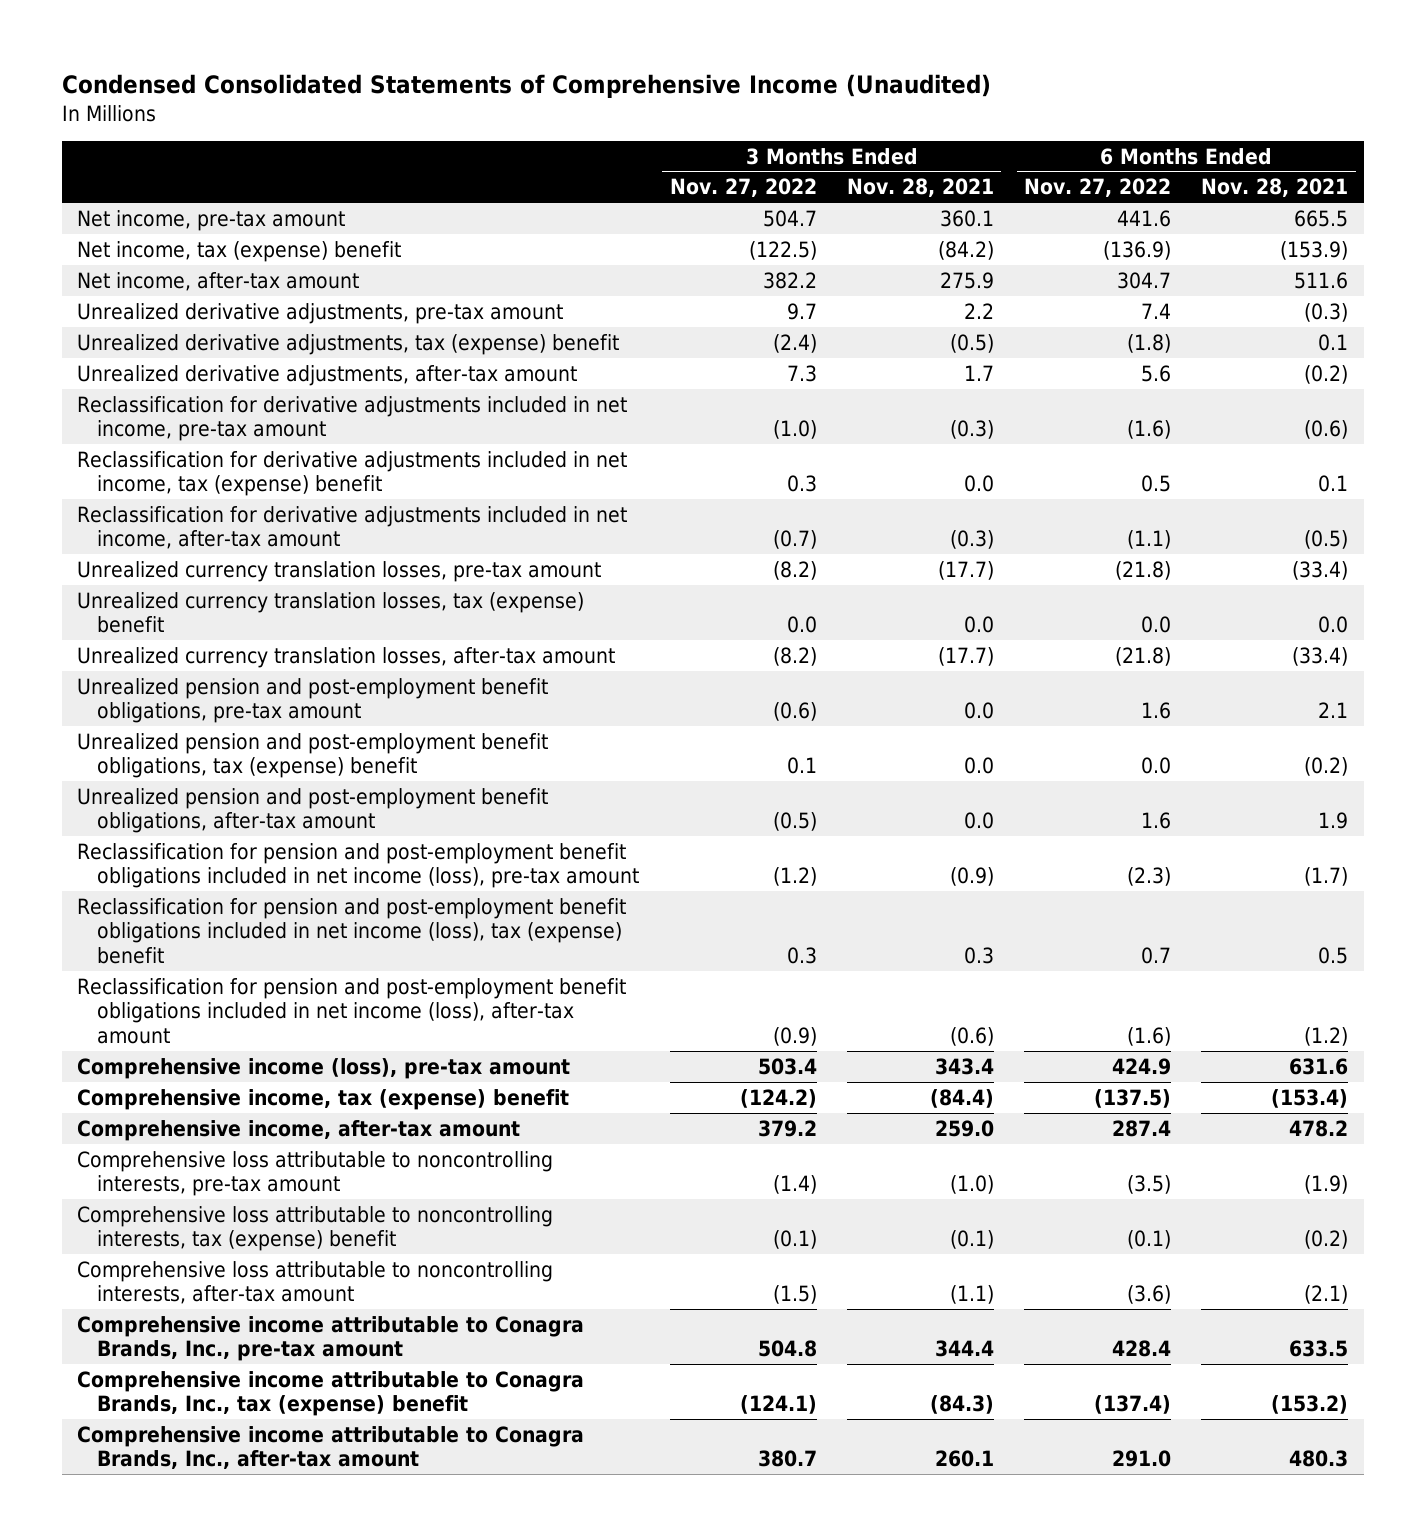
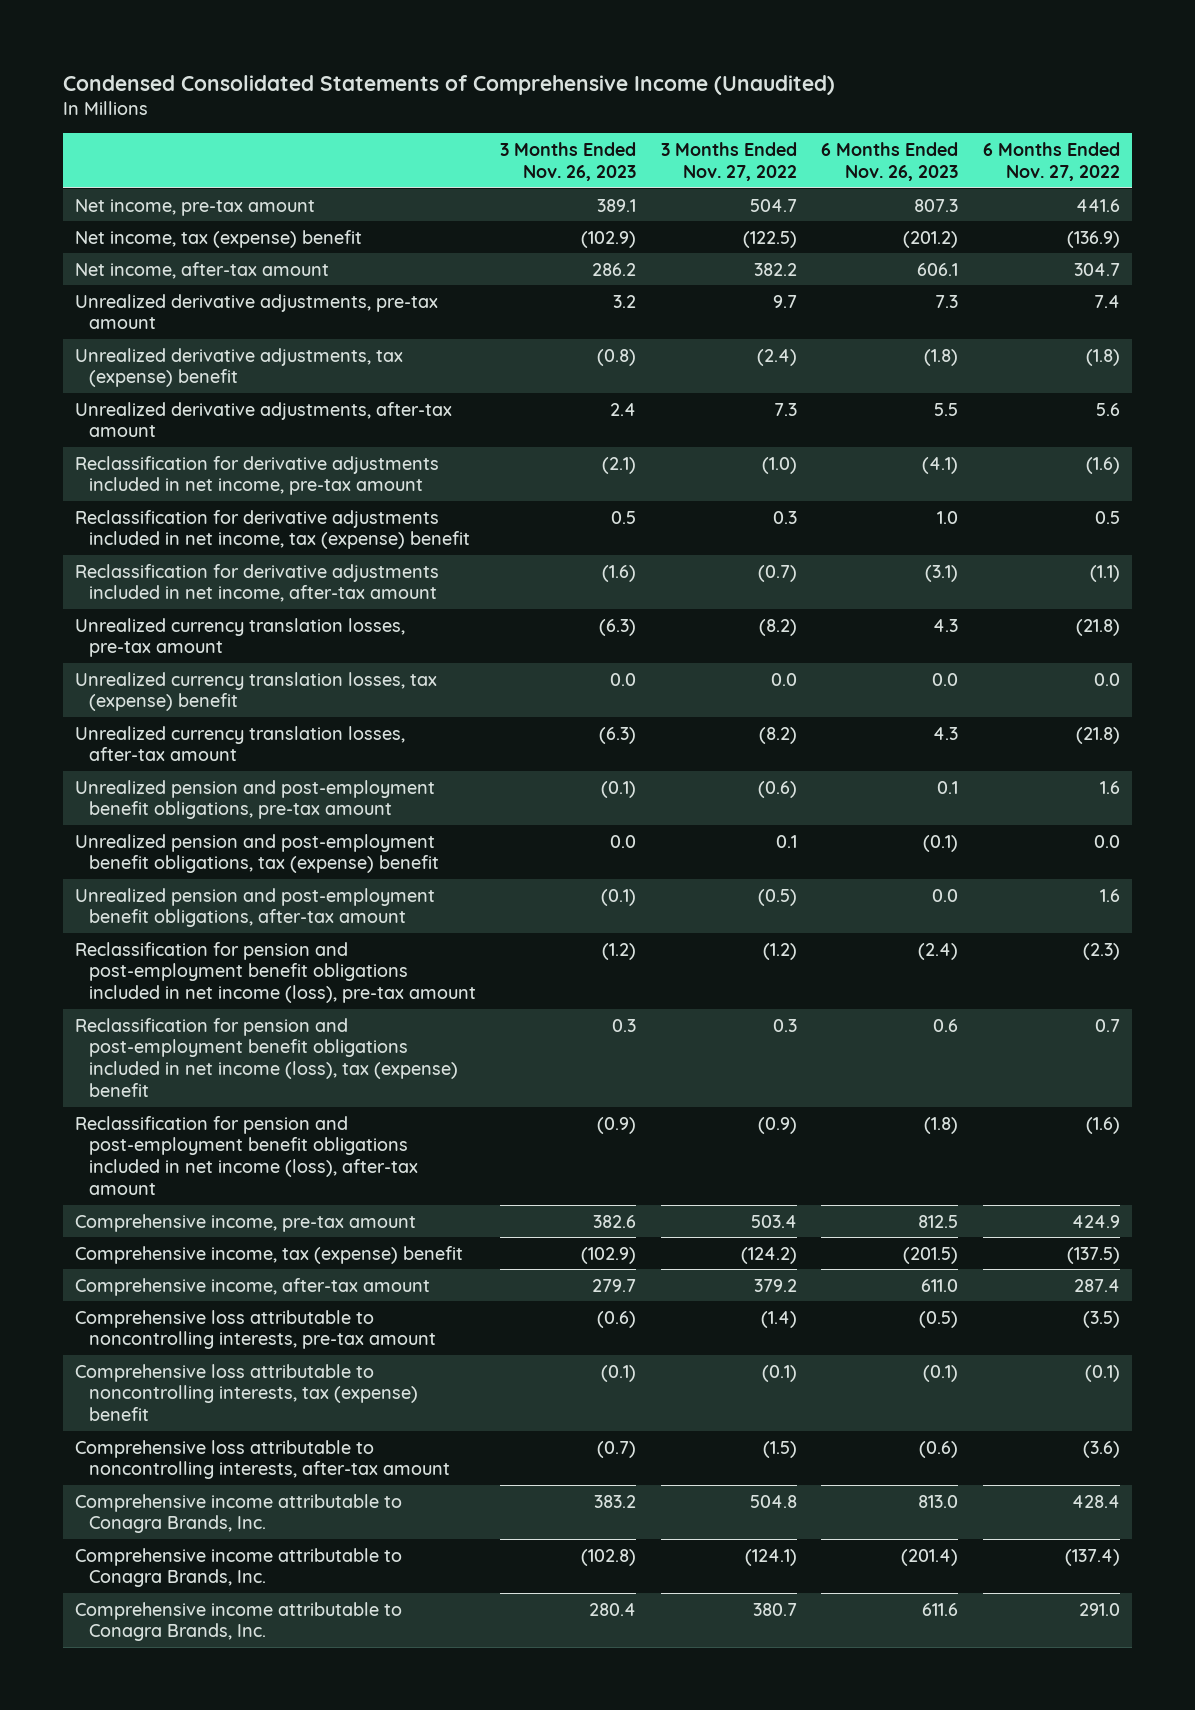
[846,178,994,198] Nov. 28, 2021 -> none
[1201,178,1349,198] Nov. 28, 2021 -> none
none -> [500,142,637,181] 3 Months Ended Nov. 26, 2023
none -> [821,142,959,181] 6 Months Ended Nov. 26, 2023
[76,1057,570,1079] Comprehensive income (loss), pre-tax amount -> [75,1213,417,1232] Comprehensive income, pre-tax amount
[76,1315,584,1362] Comprehensive income attributable to Conagra Brands, Inc., pre-tax amount -> [75,1493,403,1534] Comprehensive income attributable to Conagra Brands, Inc.
[76,1370,584,1417] Comprehensive income attributable to Conagra Brands, Inc., tax (expense) benefit -> [75,1547,403,1588] Comprehensive income attributable to Conagra Brands, Inc.
[76,1425,584,1470] Comprehensive income attributable to Conagra Brands, Inc., after-tax amount -> [75,1601,403,1642] Comprehensive income attributable to Conagra Brands, Inc.

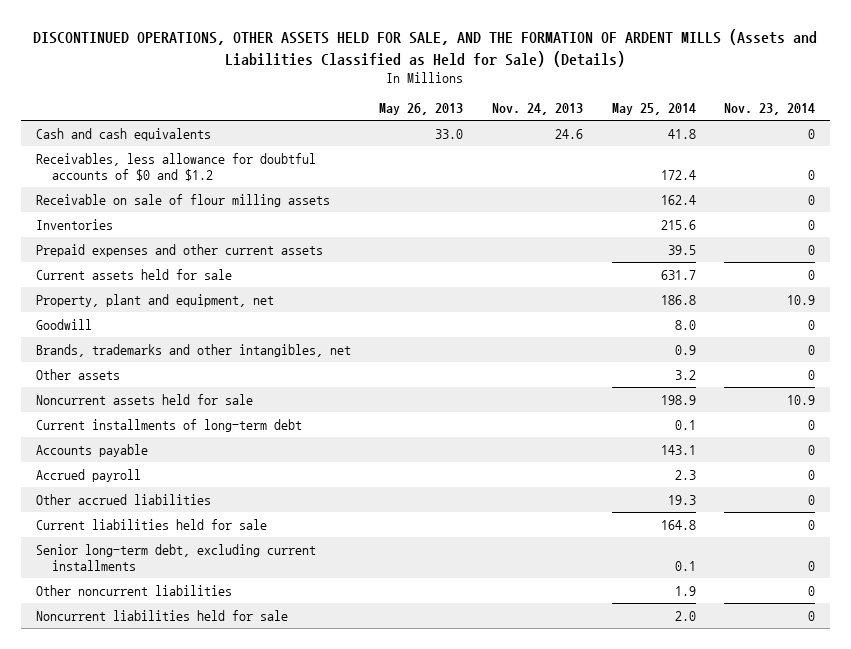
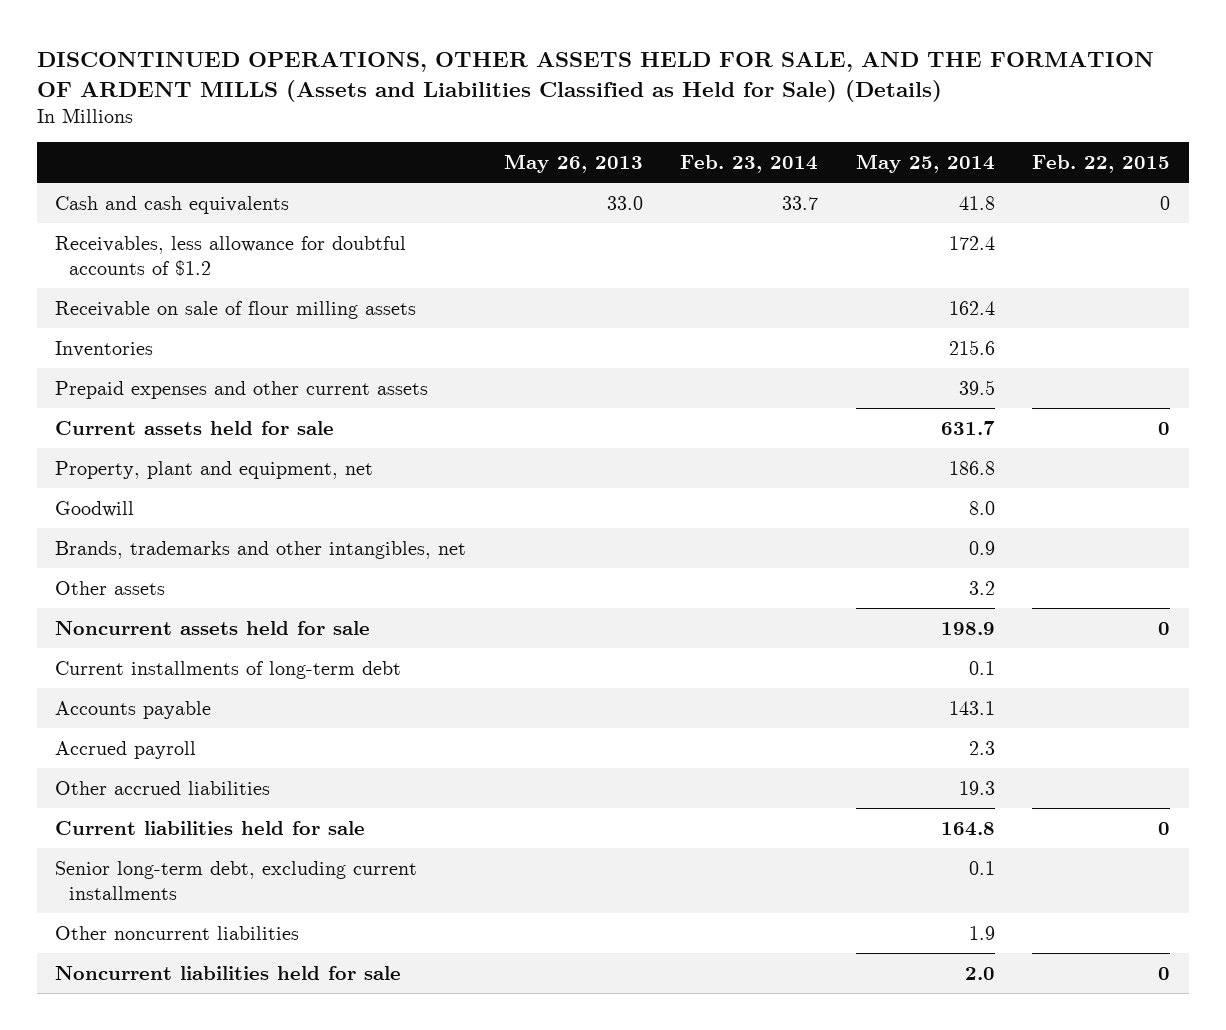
[491,103,583,116] Nov. 24, 2013 -> none
[724,103,816,116] Nov. 23, 2014 -> none
none -> [680,154,819,173] Feb. 23, 2014
none -> [1032,154,1171,173] Feb. 22, 2015
[35,152,316,181] Receivables, less allowance for doubtful accounts of $0 and $1.2 -> [55,235,407,276] Receivables, less allowance for doubtful accounts of $1.2

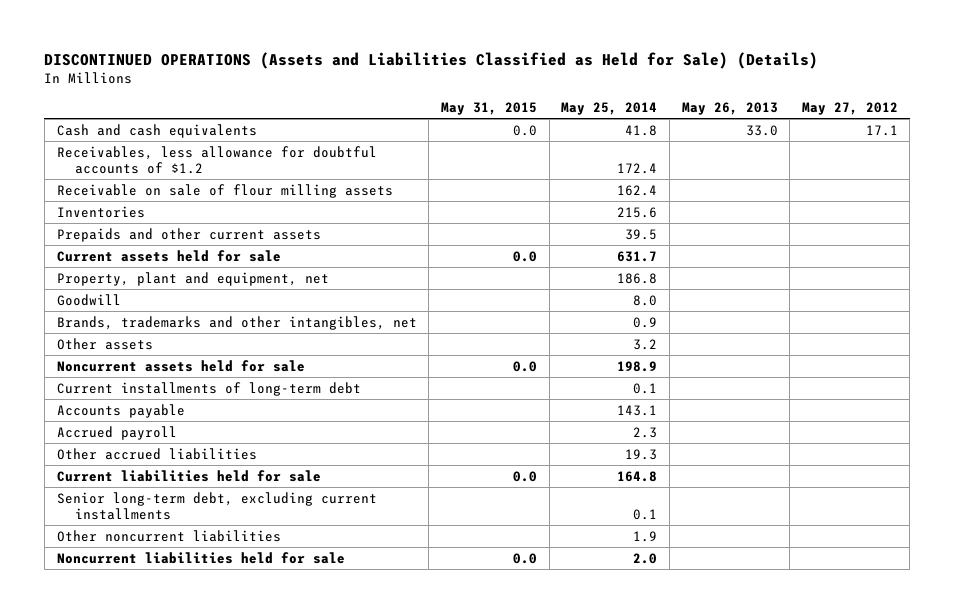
[36,51,1154,102] DISCONTINUED OPERATIONS, OTHER ASSETS HELD FOR SALE, AND THE FORMATION OF ARDENT MILLS (Assets and Liabilities Classified as Held for Sale) (Details) -> [44,52,819,70] DISCONTINUED OPERATIONS (Assets and Liabilities Classified as Held for Sale) (Details)
[680,154,819,173] Feb. 23, 2014 -> none
[1032,154,1171,173] Feb. 22, 2015 -> none
none -> [440,102,537,116] May 31, 2015
none -> [801,102,898,116] May 27, 2012
[55,380,429,399] Prepaid expenses and other current assets -> [56,227,321,242] Prepaids and other current assets

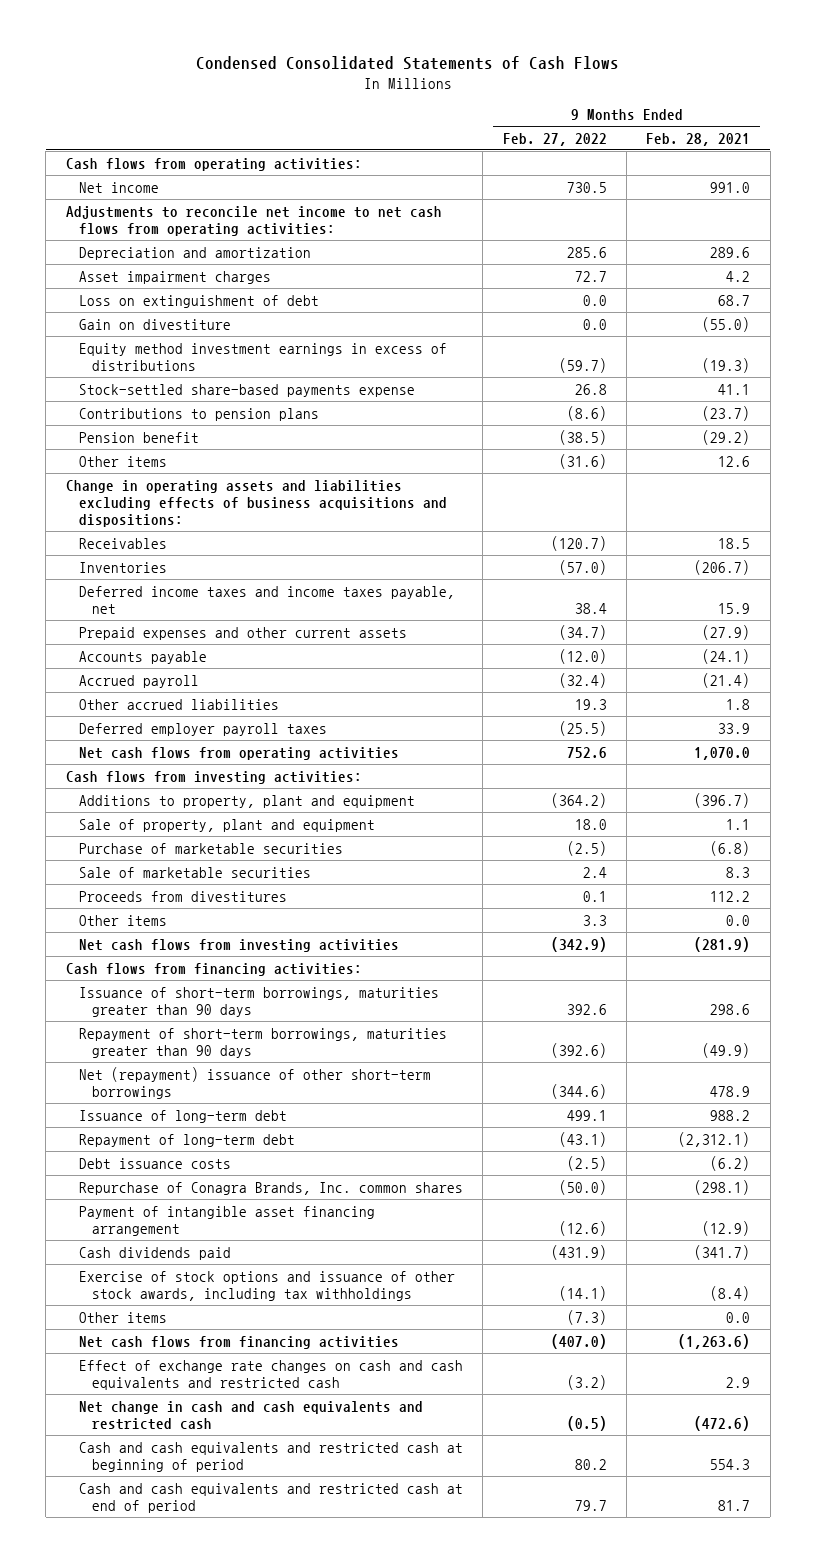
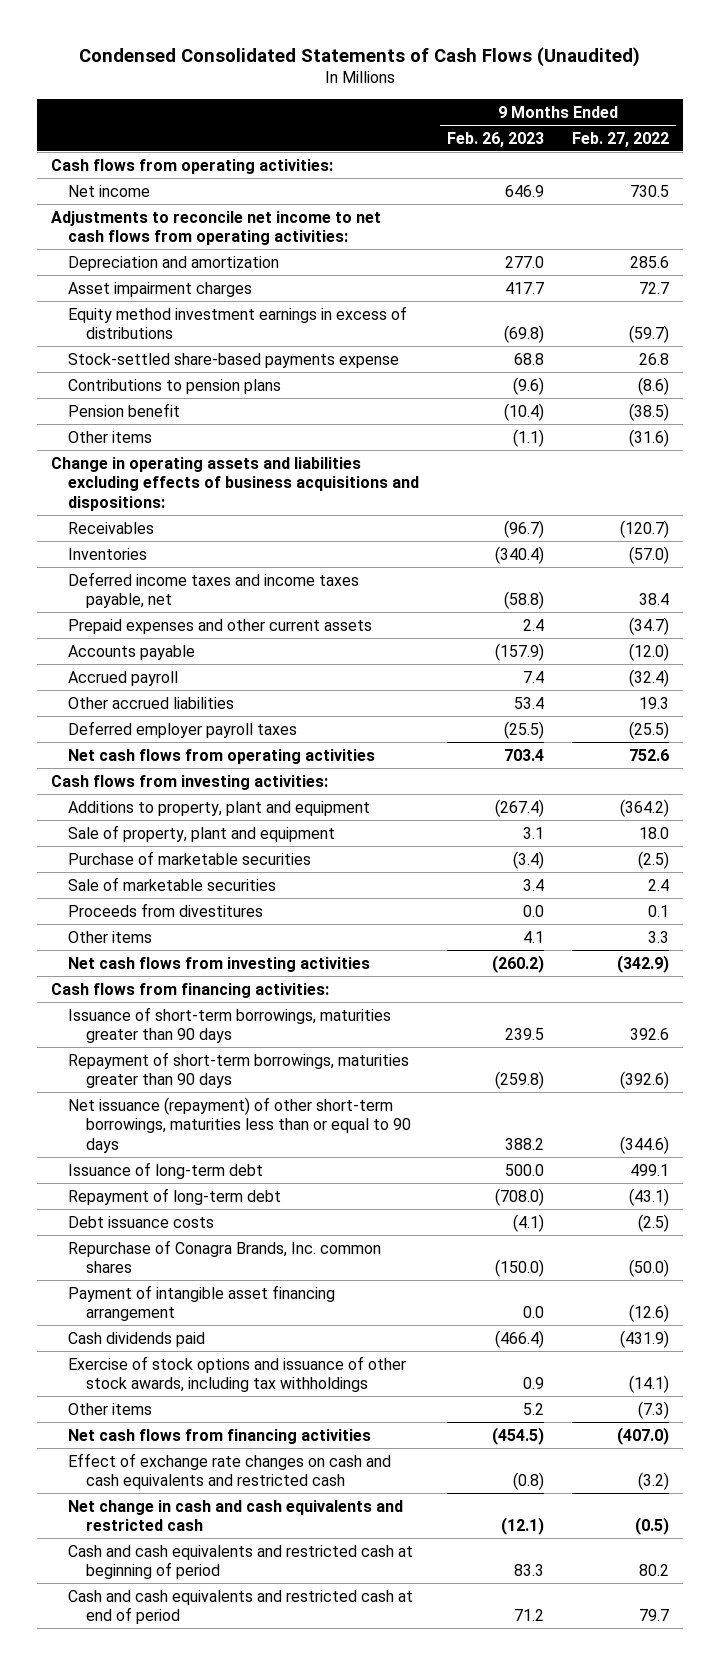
[196,56,620,71] Condensed Consolidated Statements of Cash Flows -> [78,46,640,67] Condensed Consolidated Statements of Cash Flows (Unaudited)
[646,132,751,146] Feb. 28, 2021 -> none
none -> [447,131,545,147] Feb. 26, 2023
[78,294,319,308] Loss on extinguishment of debt -> none
[78,318,231,330] Gain on divestiture -> none
[78,1066,431,1099] Net (repayment) issuance of other short-term borrowings -> [68,1096,411,1153] Net issuance (repayment) of other short-term borrowings, maturities less than or equal to 90 days

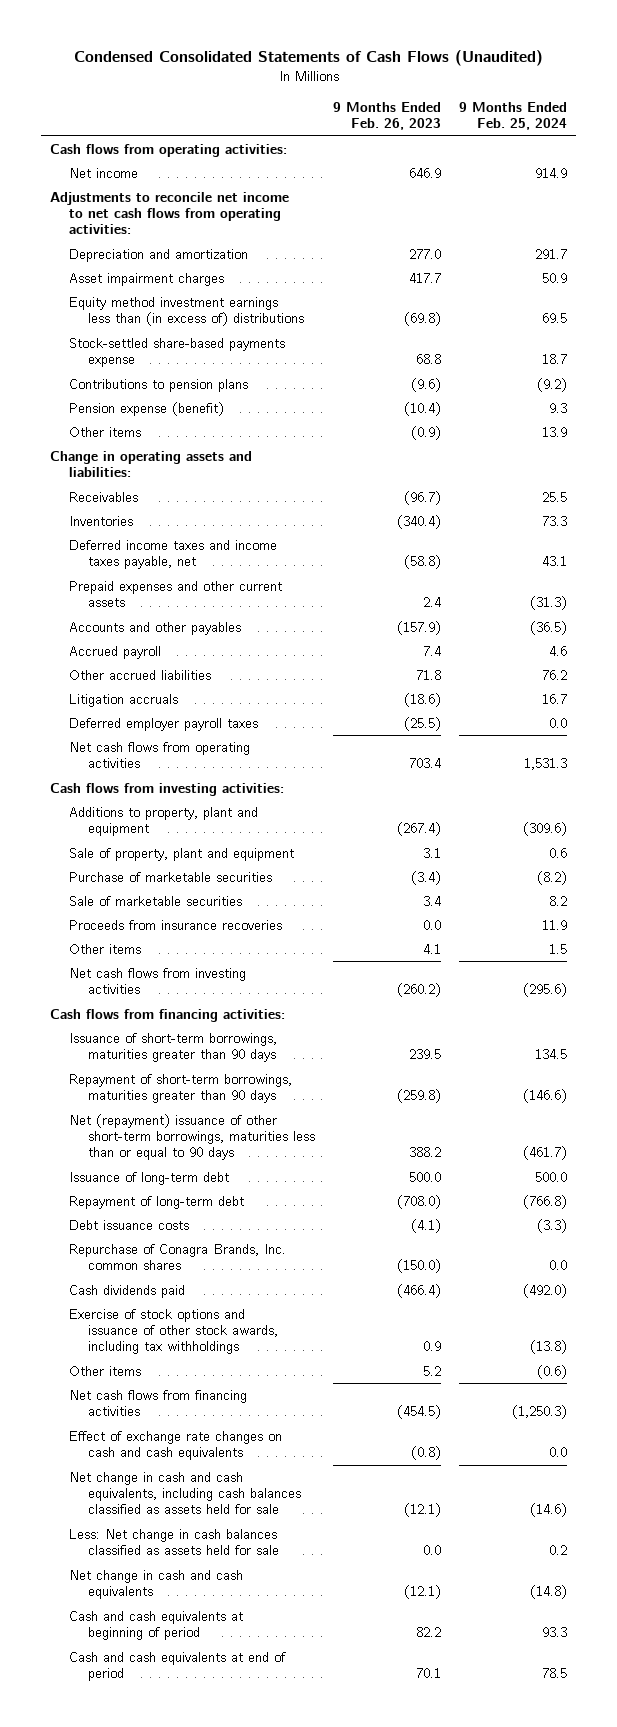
[572,131,670,147] Feb. 27, 2022 -> none
none -> [459,102,568,131] 9 Months Ended Feb. 25, 2024
[68,305,408,340] Equity method investment earnings in excess of distributions -> [68,296,304,327] Equity method investment earnings less than (in excess of) distributions
[68,402,181,417] Pension benefit -> [68,401,224,416] Pension expense (benefit)
[513,428,545,447] (1.1) -> [411,425,442,440] (0.9)
[50,456,420,511] Change in operating assets and liabilities excluding effects of business acquisitions and dispositions: -> [49,450,252,478] Change in operating assets and liabilities:
[68,644,196,660] Accounts payable -> [68,621,241,635] Accounts and other payables
[514,696,545,709] 53.4 -> [416,669,442,680] 71.8
none -> [68,693,178,707] Litigation accruals
[68,902,264,917] Proceeds from divestitures -> none
none -> [68,919,282,930] Proceeds from insurance recoveries
[68,1096,411,1153] Net issuance (repayment) of other short-term borrowings, maturities less than or equal to 90 days -> [68,1113,315,1161] Net (repayment) issuance of other short-term borrowings, maturities less than or equal to 90 days
[68,1284,336,1322] Payment of intangible asset financing arrangement -> none
[68,1452,392,1490] Effect of exchange rate changes on cash and cash equivalents and restricted cash -> [68,1430,282,1461] Effect of exchange rate changes on cash and cash equivalents
[68,1499,404,1532] Net change in cash and cash equivalents and restricted cash -> [68,1471,301,1515] Net change in cash and cash equivalents, including cash balances classified as assets held for sale
none -> [68,1528,279,1556] Less: Net change in cash balances classified as assets held for sale
none -> [68,1569,243,1600] Net change in cash and cash equivalents
[68,1544,414,1580] Cash and cash equivalents and restricted cash at beginning of period -> [68,1610,243,1641] Cash and cash equivalents at beginning of period
[514,1564,545,1577] 83.3 -> [416,1627,442,1638] 82.2
[68,1589,414,1625] Cash and cash equivalents and restricted cash at end of period -> [68,1651,286,1682] Cash and cash equivalents at end of period
[514,1609,545,1622] 71.2 -> [416,1668,442,1679] 70.1

